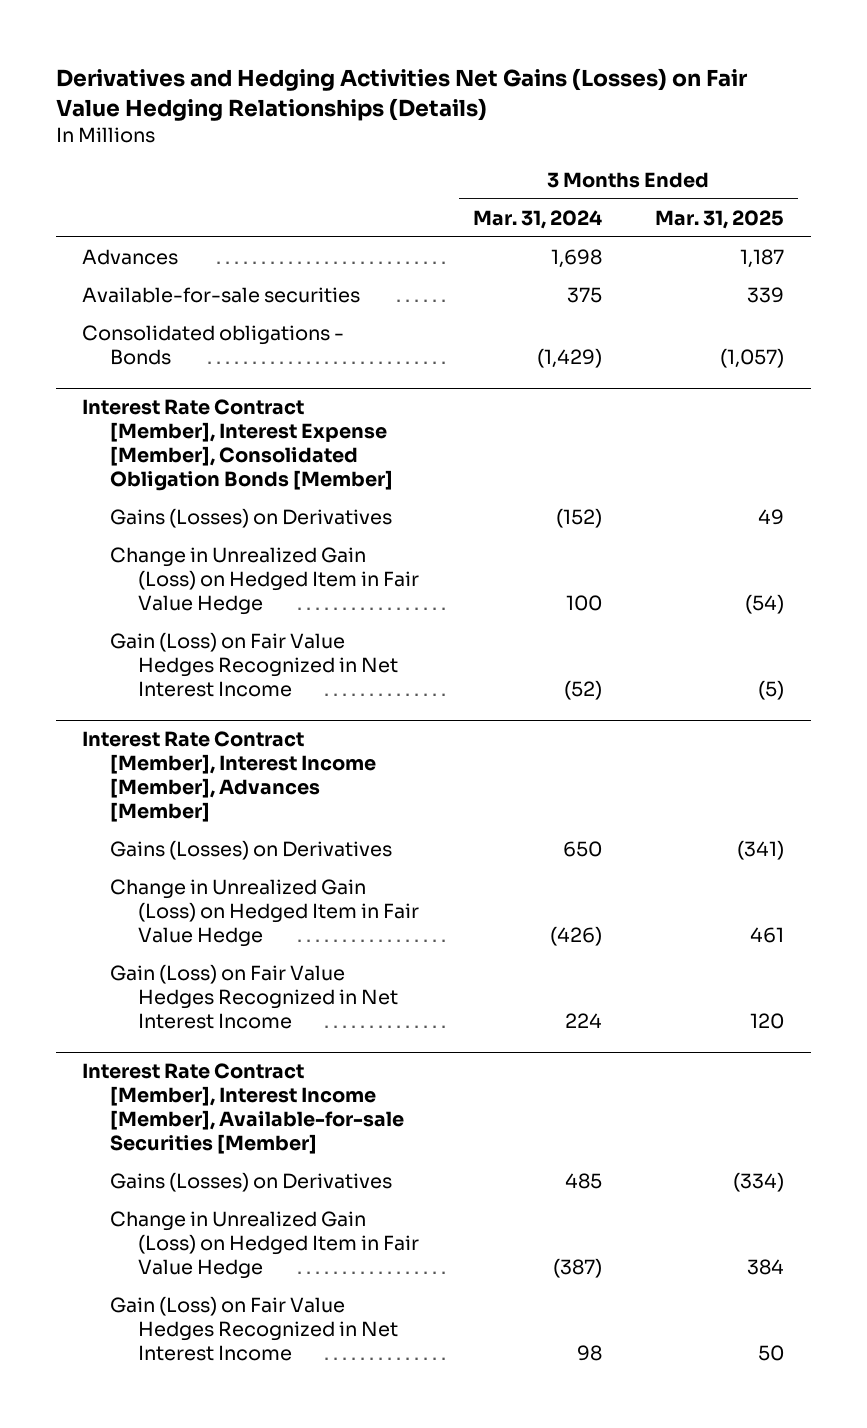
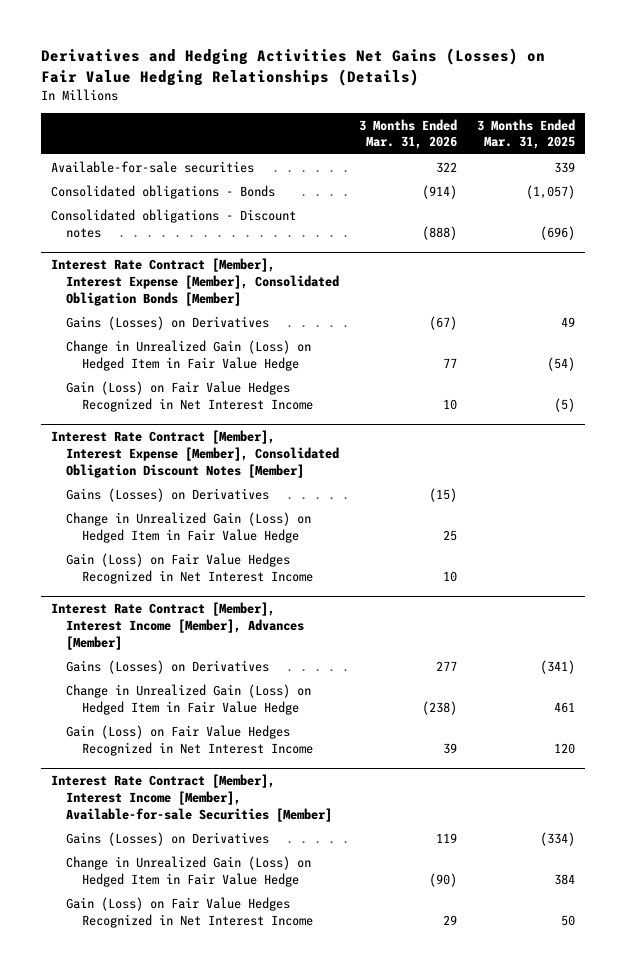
[472,209,602,229] Mar. 31, 2024 -> none
none -> [359,118,458,150] 3 Months Ended Mar. 31, 2026
[82,248,179,265] Advances -> none
none -> [50,208,296,238] Consolidated obligations - Discount notes
none -> [50,430,340,478] Interest Rate Contract [Member], Interest Expense [Member], Consolidated Obligation Discount Notes [Member]
none -> [66,487,270,502] Gains (Losses) on Derivatives
none -> [66,511,312,543] Change in Unrealized Gain (Loss) on Hedged Item in Fair Value Hedge
none -> [66,552,313,584] Gain (Loss) on Fair Value Hedges Recognized in Net Interest Income

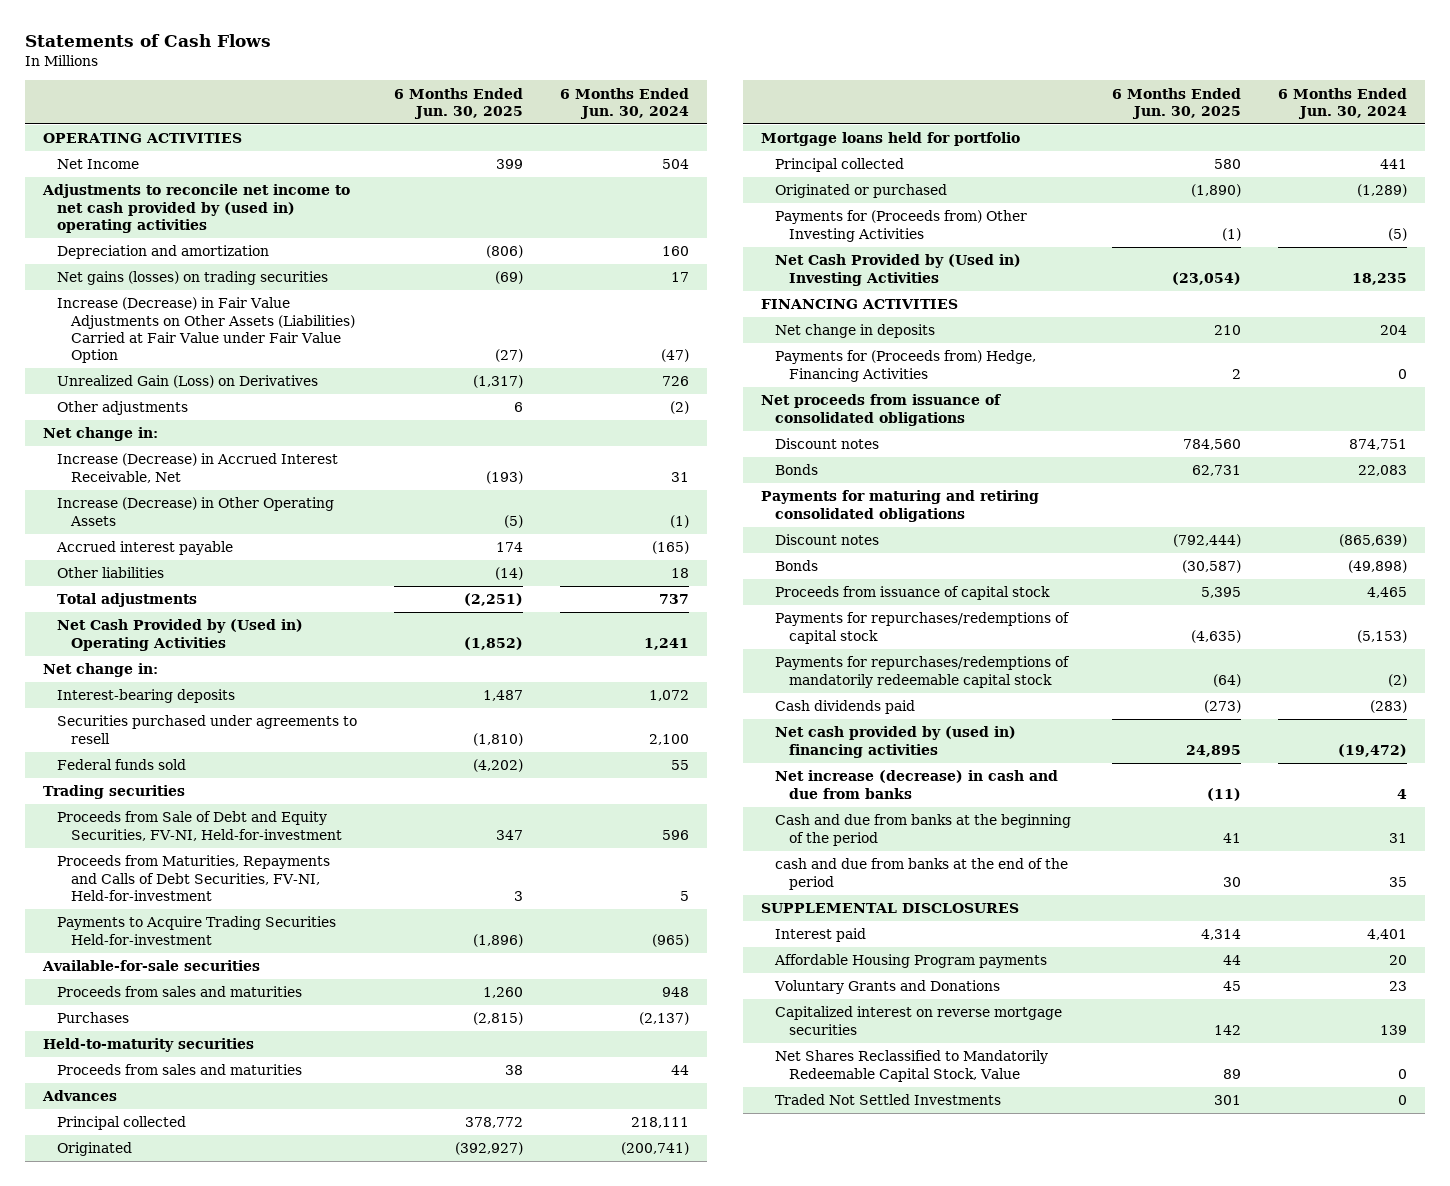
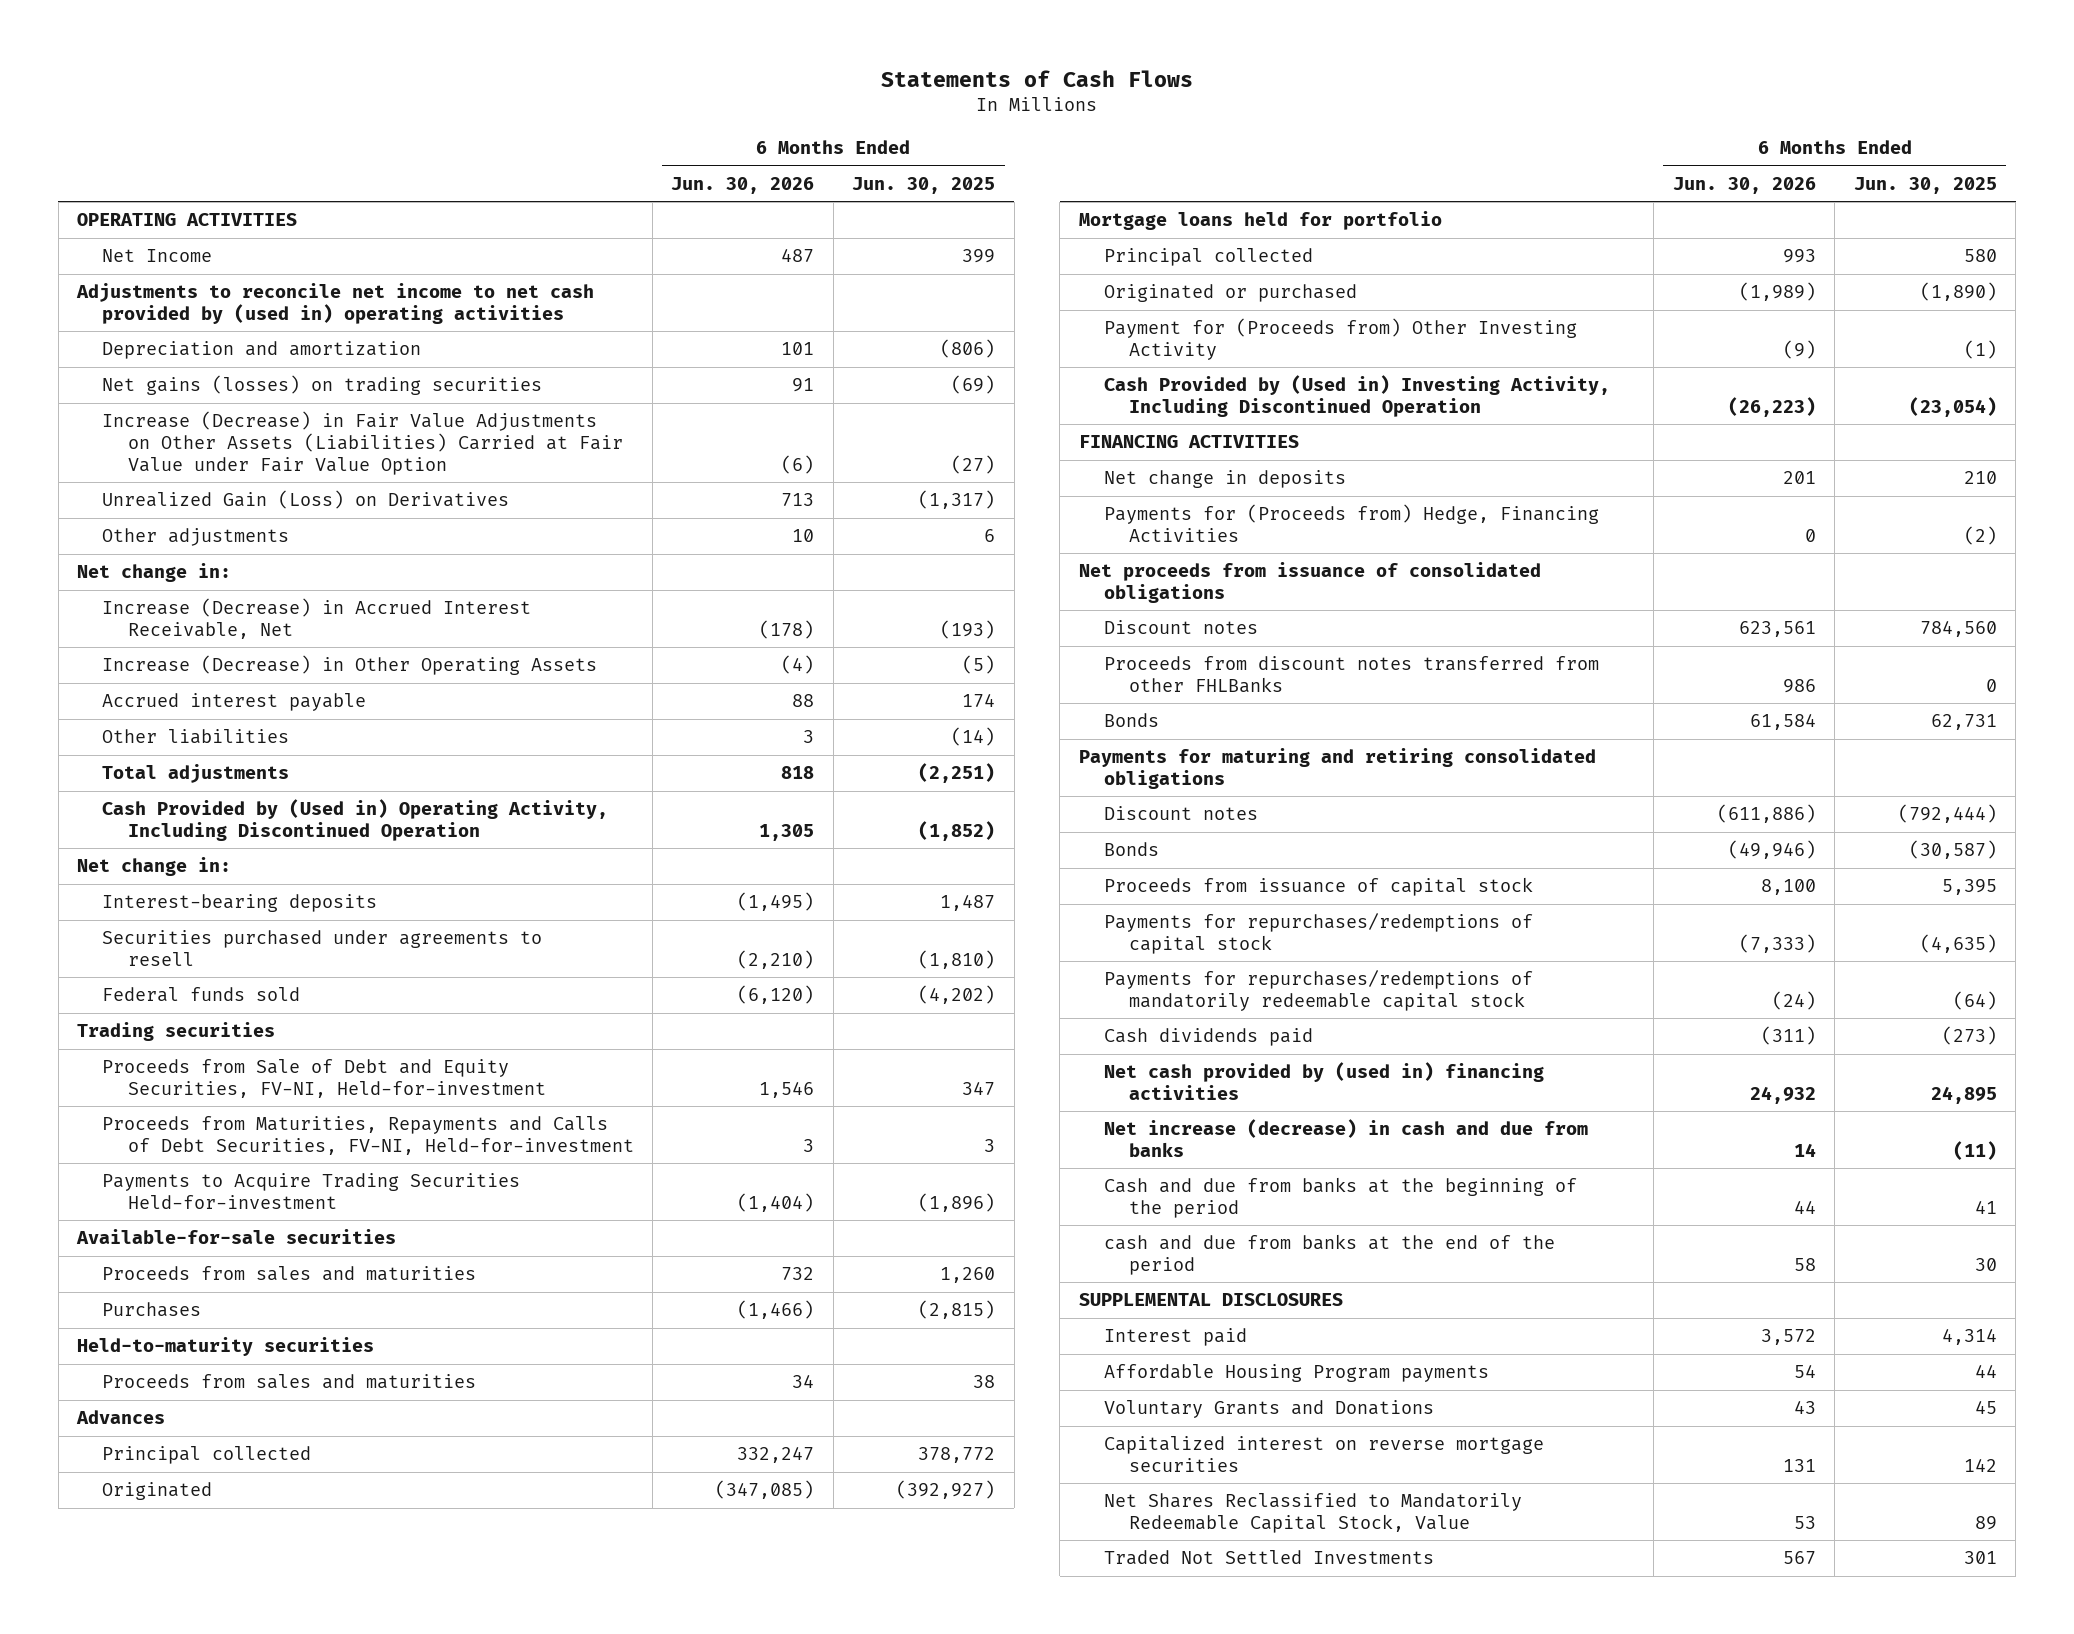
[559,87,689,119] 6 Months Ended Jun. 30, 2024 -> none
none -> [671,176,815,194] Jun. 30, 2026
[57,619,304,651] Net Cash Provided by (Used in) Operating Activities -> [102,799,609,841] Cash Provided by (Used in) Operating Activity, Including Discontinued Operation
[775,210,1028,242] Payments for (Proceeds from) Other Investing Activities -> [1103,318,1577,360] Payment for (Proceeds from) Other Investing Activity
[775,254,1022,286] Net Cash Provided by (Used in) Investing Activities -> [1103,375,1610,417] Cash Provided by (Used in) Investing Activity, Including Discontinued Operation
[1231,368,1241,379] 2 -> [1963,525,1997,545] (2)
none -> [1103,656,1599,693] Proceeds from discount notes transferred from other FHLBanks

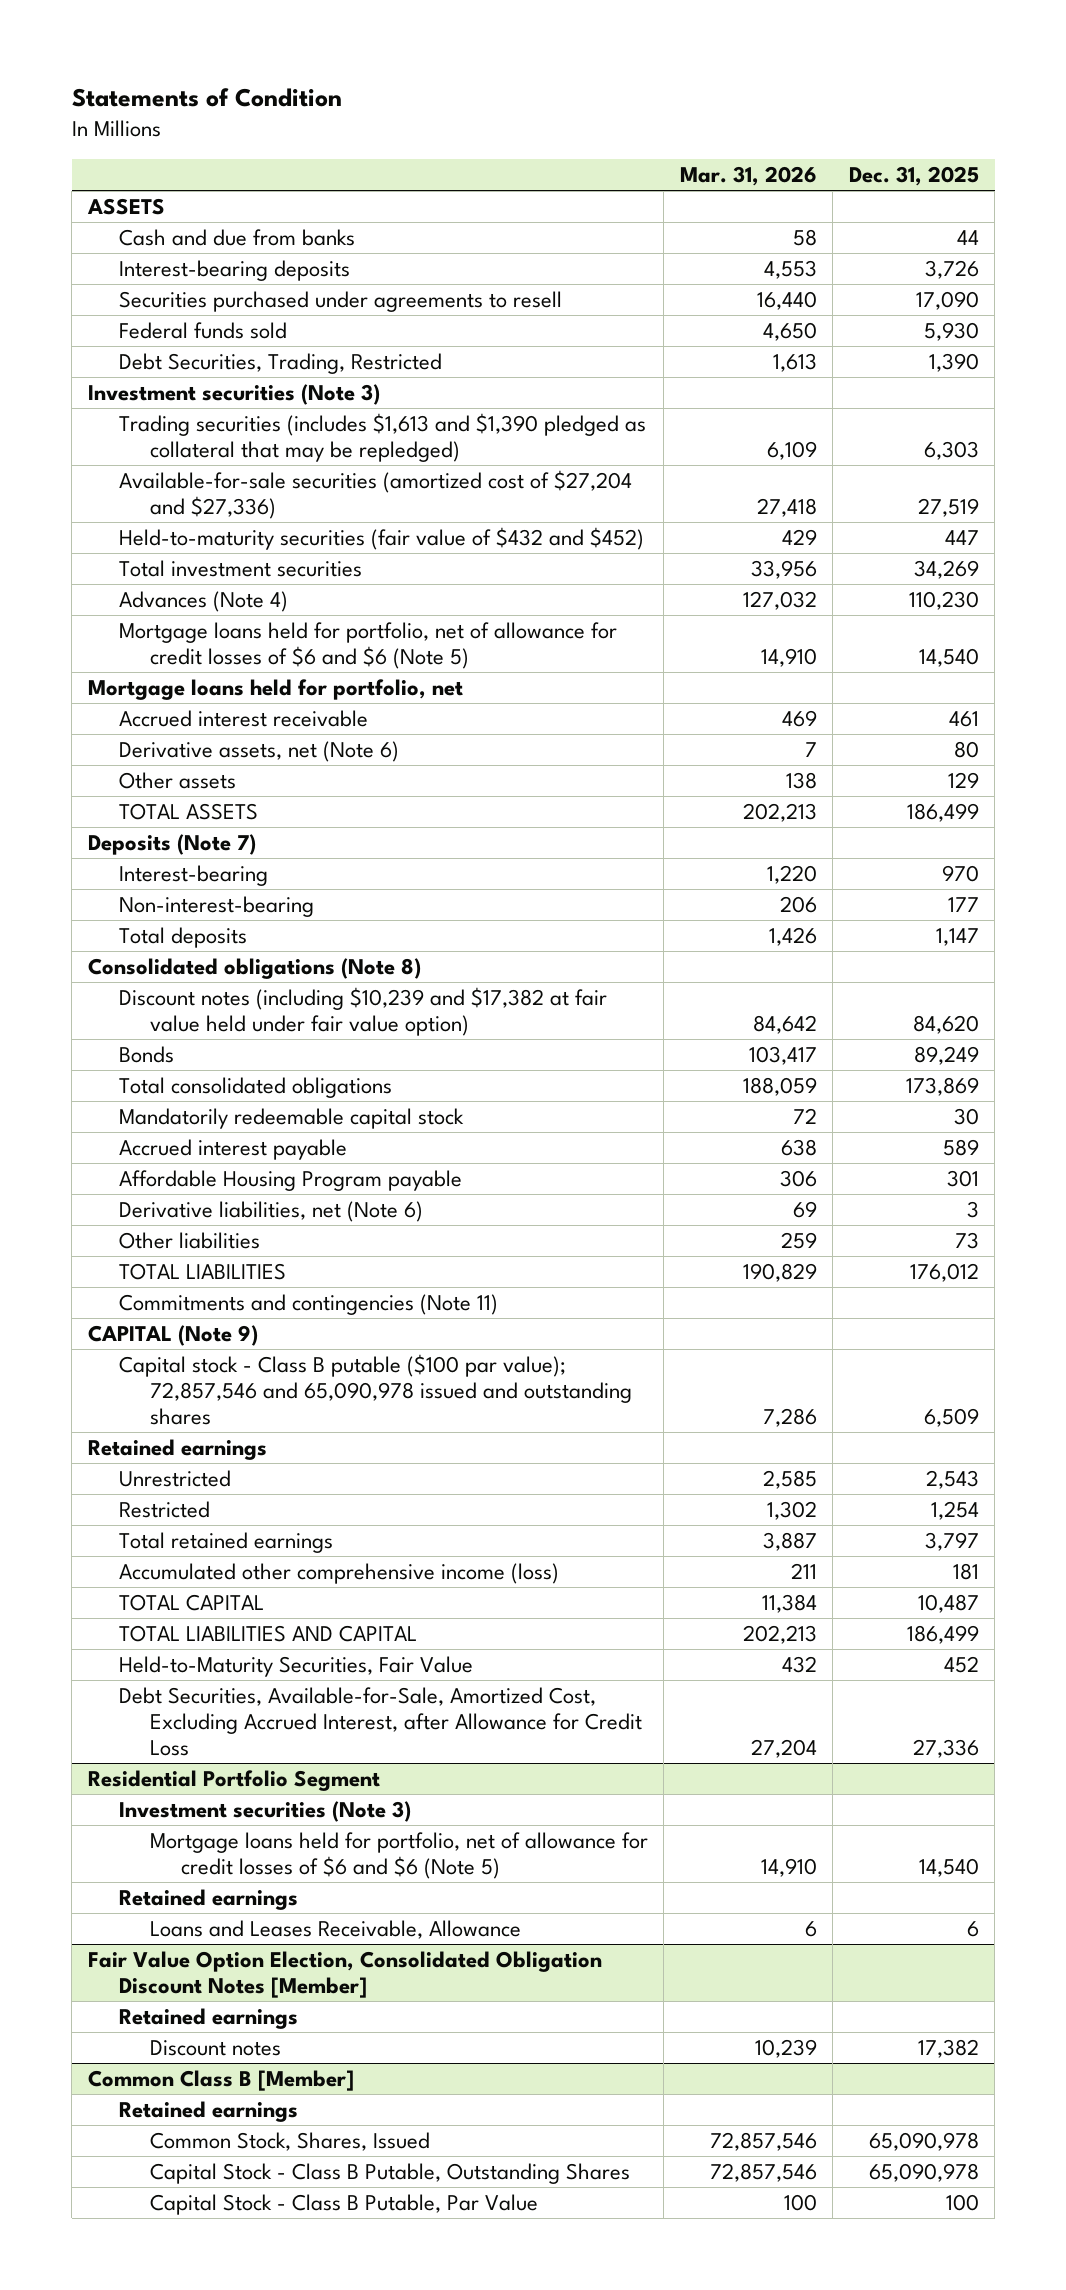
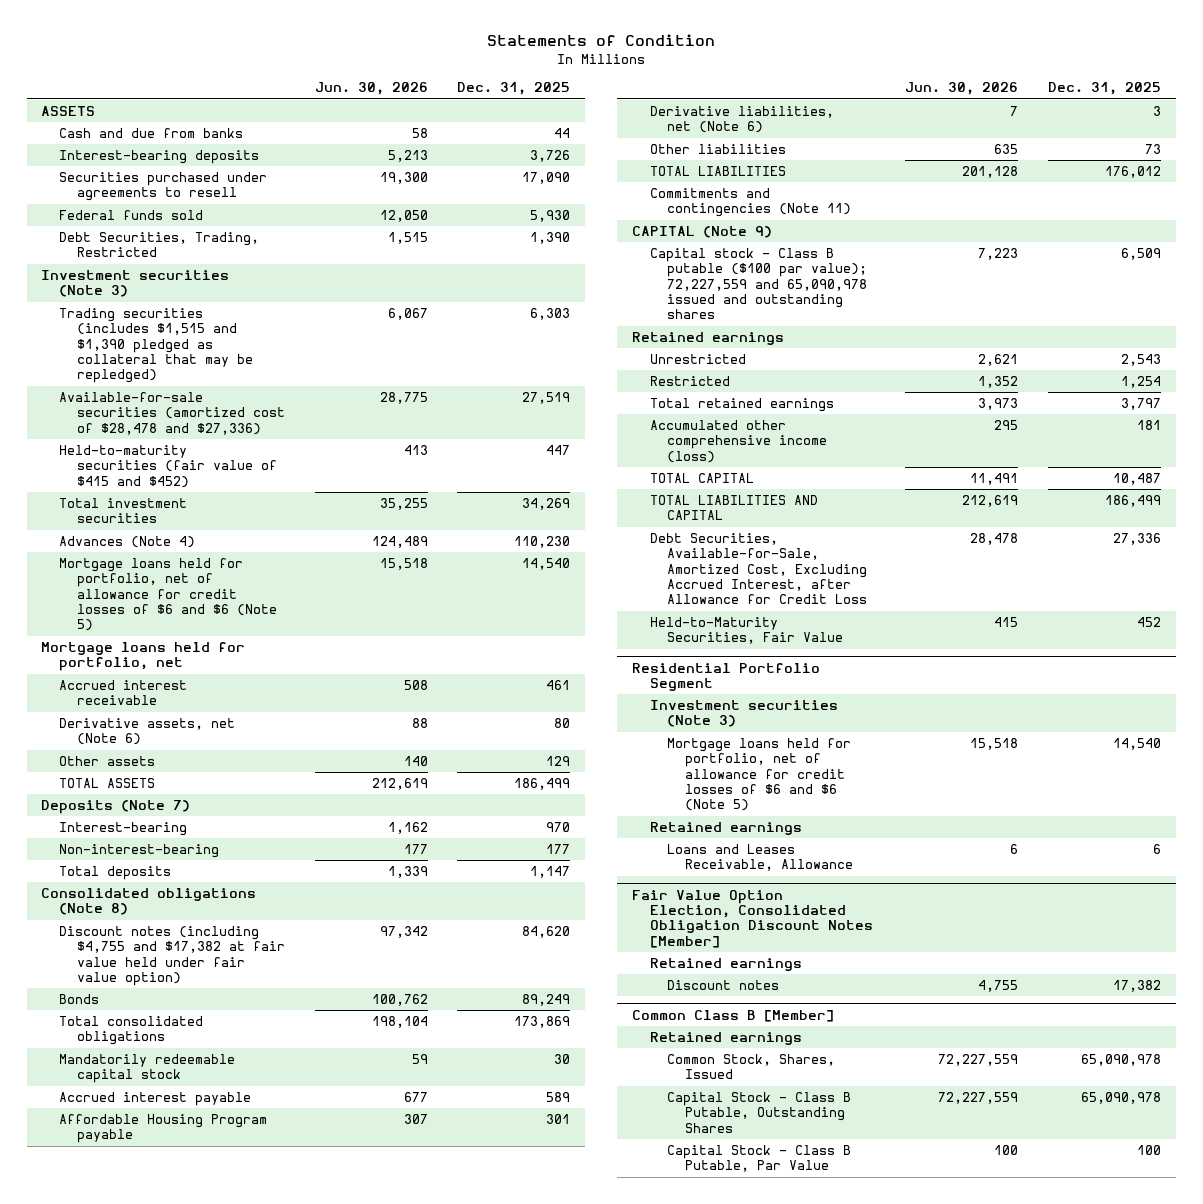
[679,165,817,186] Mar. 31, 2026 -> none
none -> [314,82,428,96] Jun. 30, 2026
[118,413,646,462] Trading securities (includes $1,613 and $1,390 pledged as collateral that may be repledged) -> [59,308,253,384] Trading securities (includes $1,515 and $1,390 pledged as collateral that may be repledged)
[118,470,632,519] Available-for-sale securities (amortized cost of $27,204 and $27,336) -> [59,392,285,435] Available-for-sale securities (amortized cost of $28,478 and $27,336)
[118,527,644,551] Held-to-maturity securities (fair value of $432 and $452) -> [59,445,277,488] Held-to-maturity securities (fair value of $415 and $452)
[118,987,607,1036] Discount notes (including $10,239 and $17,382 at fair value held under fair value option) -> [59,926,285,986] Discount notes (including $4,755 and $17,382 at fair value held under fair value option)
[118,1354,632,1425] Capital stock - Class B putable ($100 par value); 72,857,546 and 65,090,978 issued and outstanding shares -> [649,248,868,320] Capital stock - Class B putable ($100 par value); 72,227,559 and 65,090,978 issued and outstanding shares
[118,1656,473,1678] Held-to-Maturity Securities, Fair Value -> [649,617,844,645] Held-to-Maturity Securities, Fair Value

